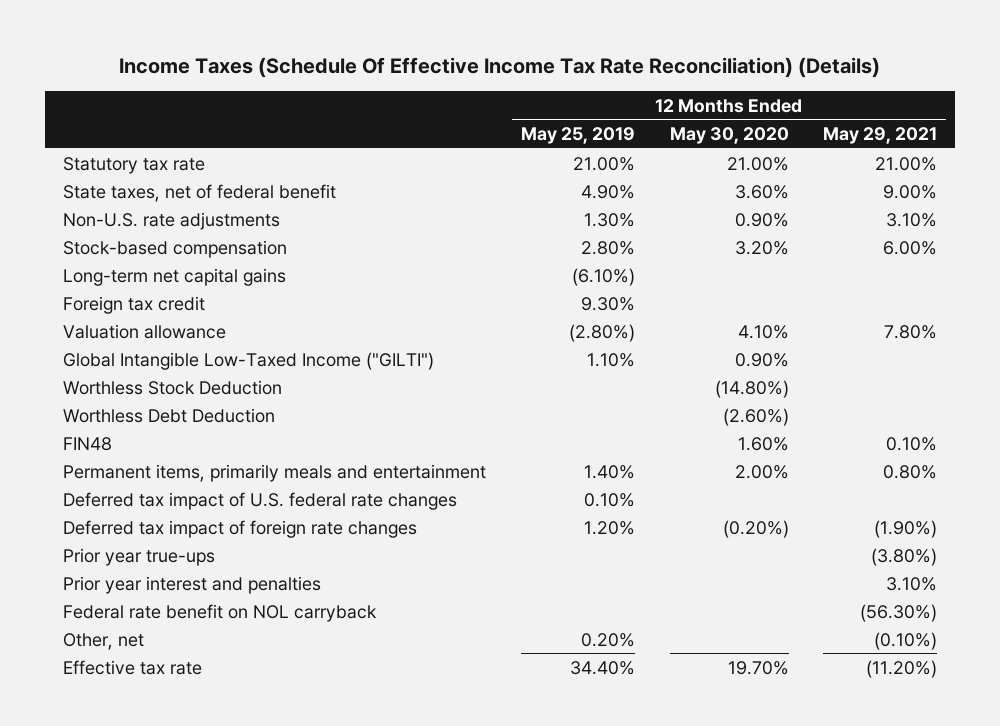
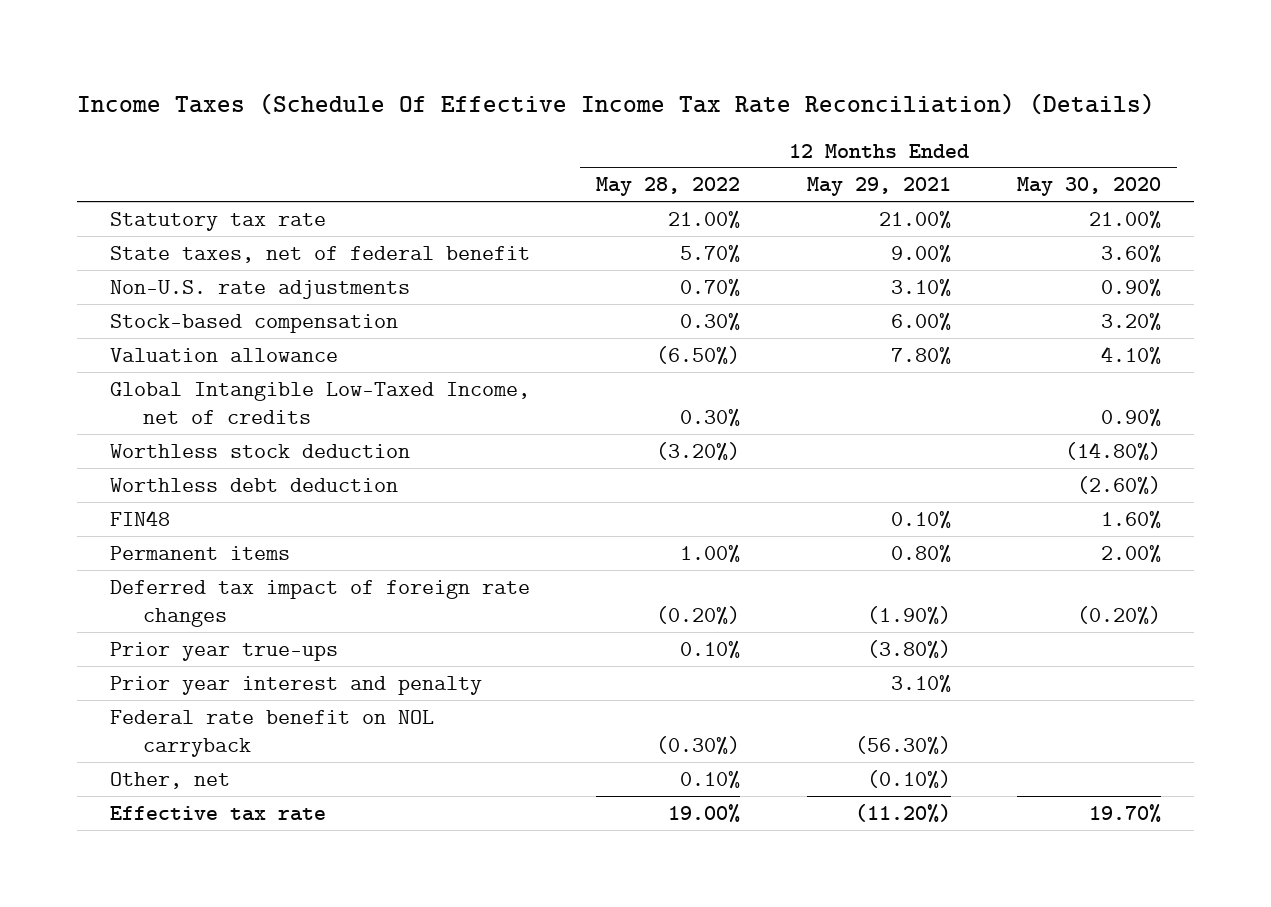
[520,127,635,145] May 25, 2019 -> none
none -> [596,177,741,197] May 28, 2022
[62,267,286,286] Long-term net capital gains -> none
[62,295,205,314] Foreign tax credit -> none
[62,351,434,370] Global Intangible Low-Taxed Income ("GILTI") -> [110,381,531,424] Global Intangible Low-Taxed Income, net of credits
[62,379,282,395] Worthless Stock Deduction -> [110,443,411,458] Worthless stock deduction
[62,407,275,423] Worthless Debt Deduction -> [110,477,399,492] Worthless debt deduction
[62,491,457,510] Deferred tax impact of U.S. federal rate changes -> none
[62,463,486,482] Permanent items, primarily meals and entertainment -> [110,545,291,560] Permanent items
[62,575,321,594] Prior year interest and penalties -> [110,675,483,695] Prior year interest and penalty

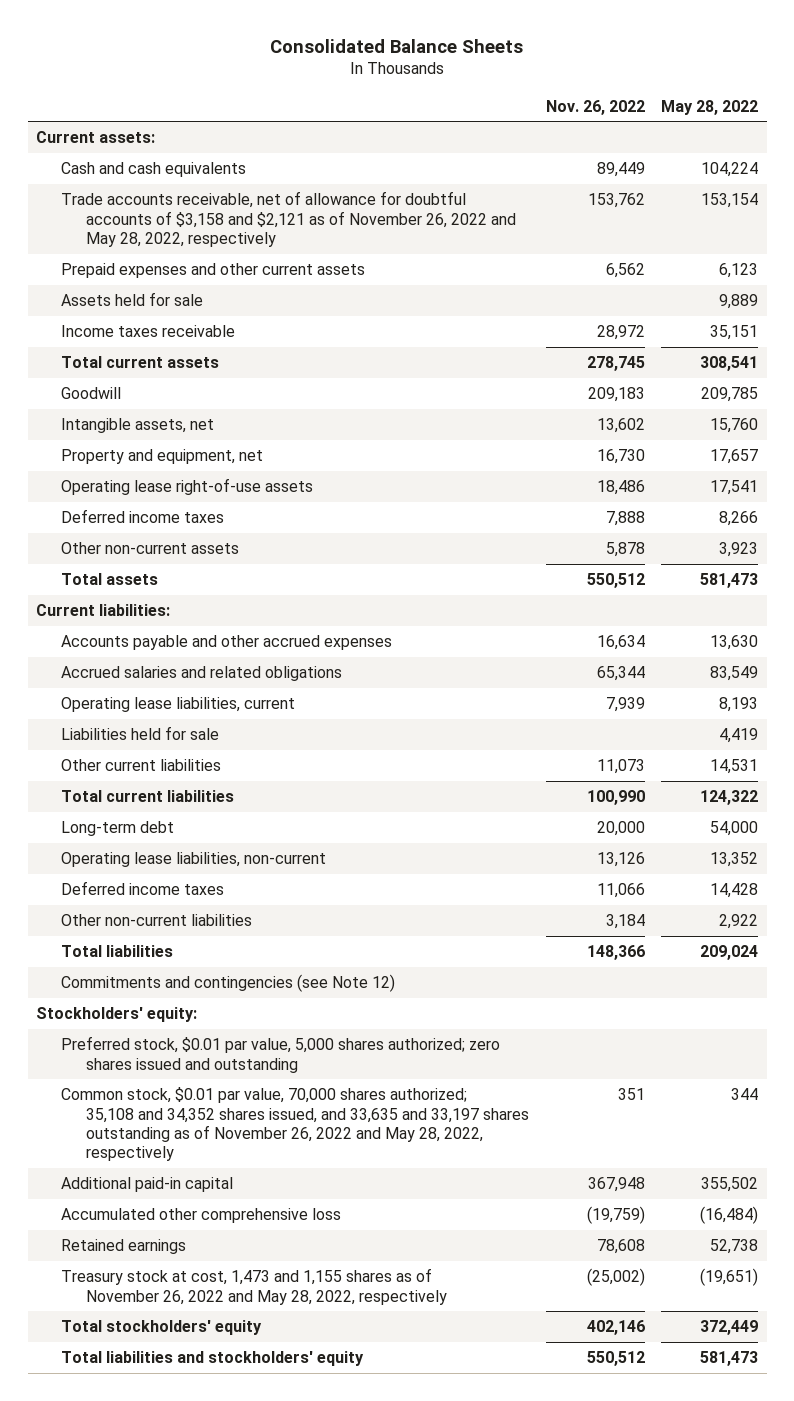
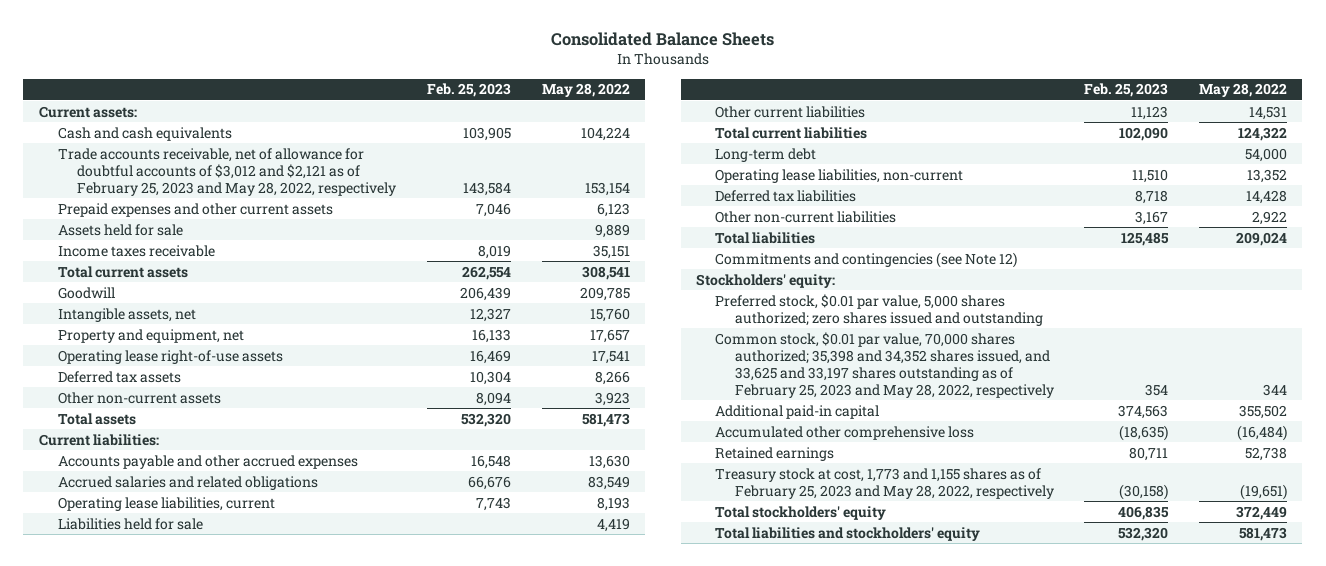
[545,99,645,115] Nov. 26, 2022 -> none
none -> [426,83,511,98] Feb. 25, 2023
[61,191,517,247] Trade accounts receivable, net of allowance for doubtful accounts of $3,158 and $2,121 as of November 26, 2022 and May 28, 2022, respectively -> [57,147,397,196] Trade accounts receivable, net of allowance for doubtful accounts of $3,012 and $2,121 as of February 25, 2023 and May 28, 2022, respectively
[61,509,225,524] Deferred income taxes -> [57,370,181,383] Deferred tax assets
[61,881,225,896] Deferred income taxes -> [715,189,857,202] Deferred tax liabilities
[61,1087,530,1162] Common stock, $0.01 par value, 70,000 shares authorized; 35,108 and 34,352 shares issued, and 33,635 and 33,197 shares outstanding as of November 26, 2022 and May 28, 2022, respectively -> [715,331,1054,398] Common stock, $0.01 par value, 70,000 shares authorized; 35,398 and 34,352 shares issued, and 33,625 and 33,197 shares outstanding as of February 25, 2023 and May 28, 2022, respectively
[61,1268,448,1305] Treasury stock at cost, 1,473 and 1,155 shares as of November 26, 2022 and May 28, 2022, respectively -> [715,467,1054,499] Treasury stock at cost, 1,773 and 1,155 shares as of February 25, 2023 and May 28, 2022, respectively

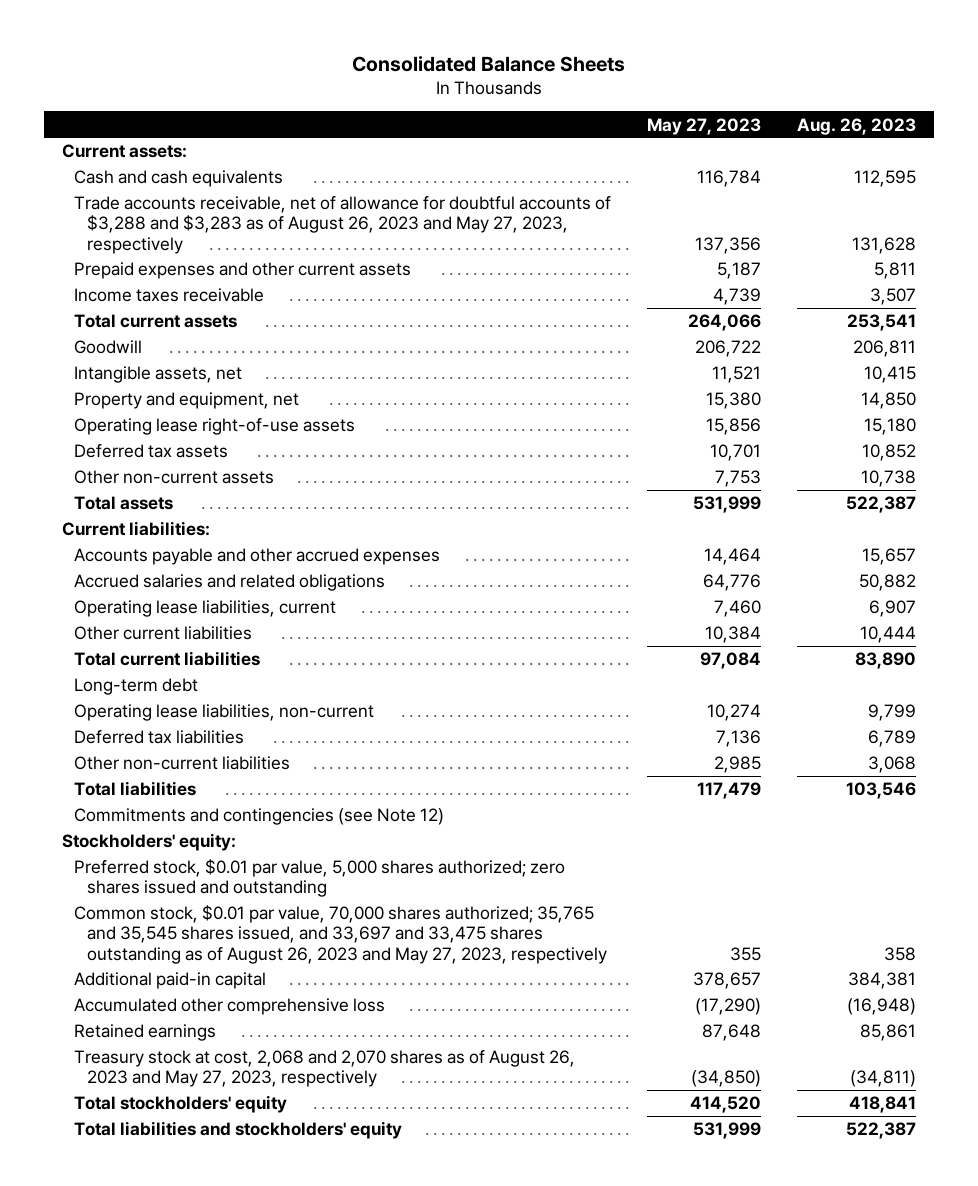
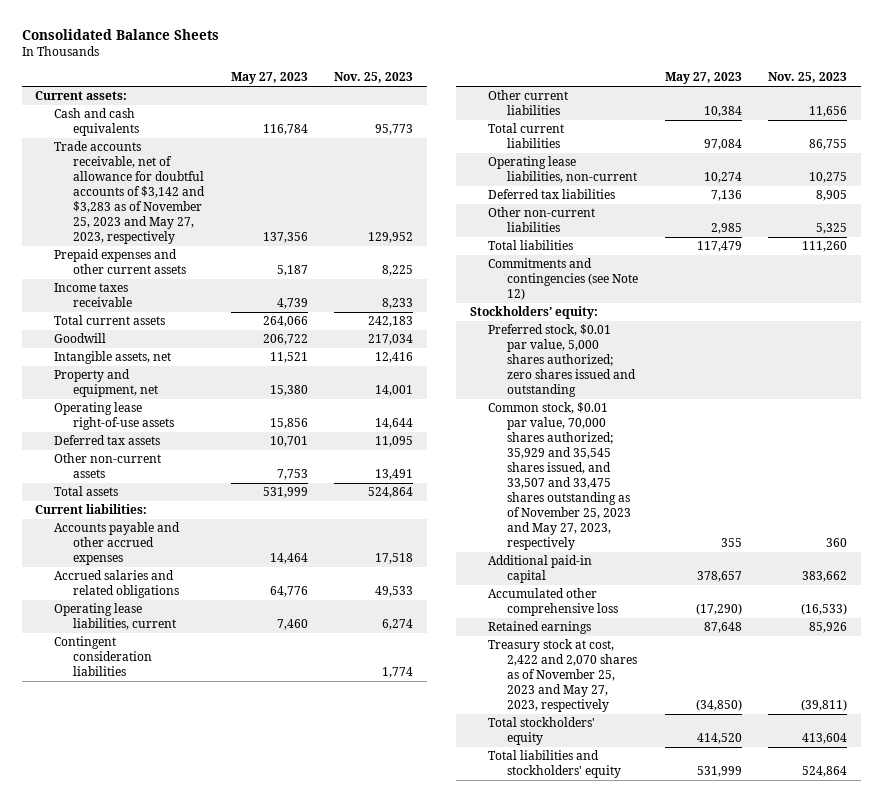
[797,117,917,135] Aug. 26, 2023 -> none
none -> [334,72,414,84] Nov. 25, 2023
[74,196,612,254] Trade accounts receivable, net of allowance for doubtful accounts of $3,288 and $3,283 as of August 26, 2023 and May 27, 2023, respectively -> [54,141,205,245] Trade accounts receivable, net of allowance for doubtful accounts of $3,142 and $3,283 as of November 25, 2023 and May 27, 2023, respectively
none -> [54,636,152,677] Contingent consideration liabilities
[74,678,199,696] Long-term debt -> none
[74,905,607,964] Common stock, $0.01 par value, 70,000 shares authorized; 35,765 and 35,545 shares issued, and 33,697 and 33,475 shares outstanding as of August 26, 2023 and May 27, 2023, respectively -> [488,402,632,551] Common stock, $0.01 par value, 70,000 shares authorized; 35,929 and 35,545 shares issued, and 33,507 and 33,475 shares outstanding as of November 25, 2023 and May 27, 2023, respectively
[74,1050,576,1088] Treasury stock at cost, 2,068 and 2,070 shares as of August 26, 2023 and May 27, 2023, respectively -> [488,639,638,713] Treasury stock at cost, 2,422 and 2,070 shares as of November 25, 2023 and May 27, 2023, respectively

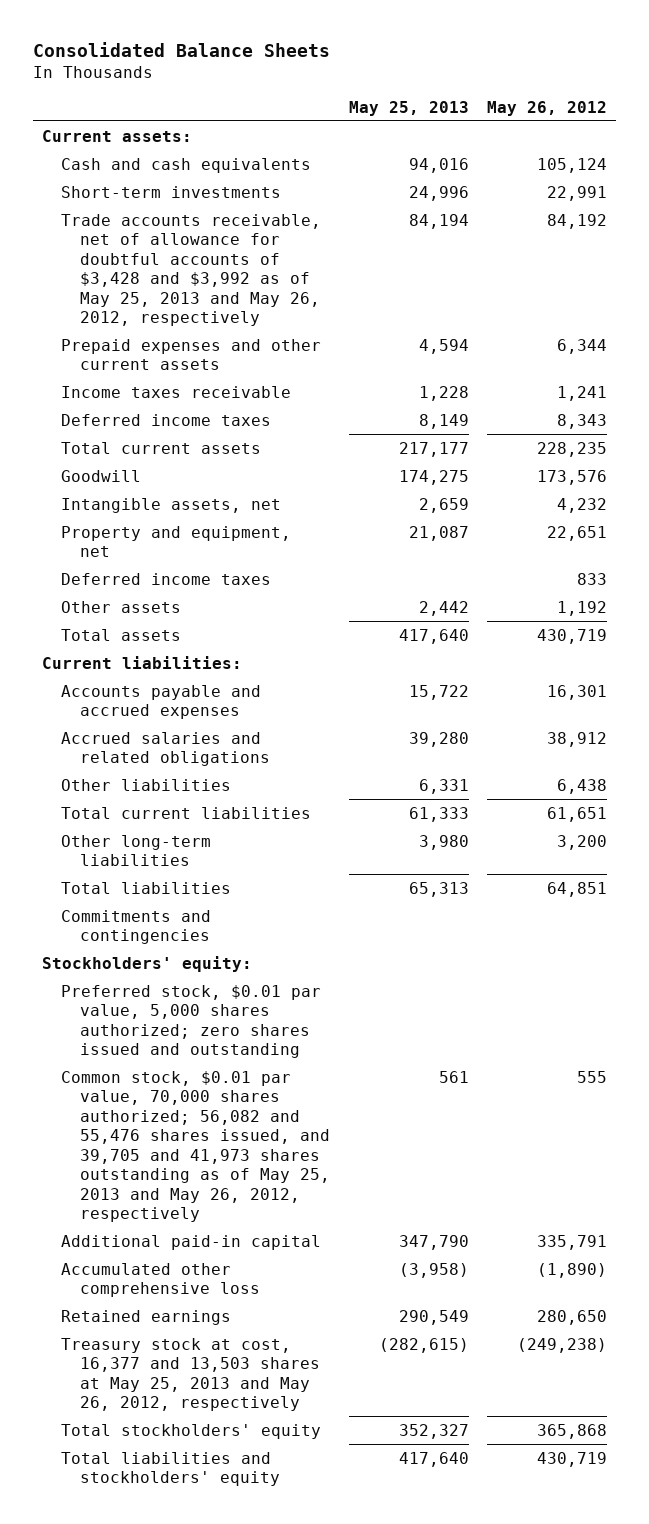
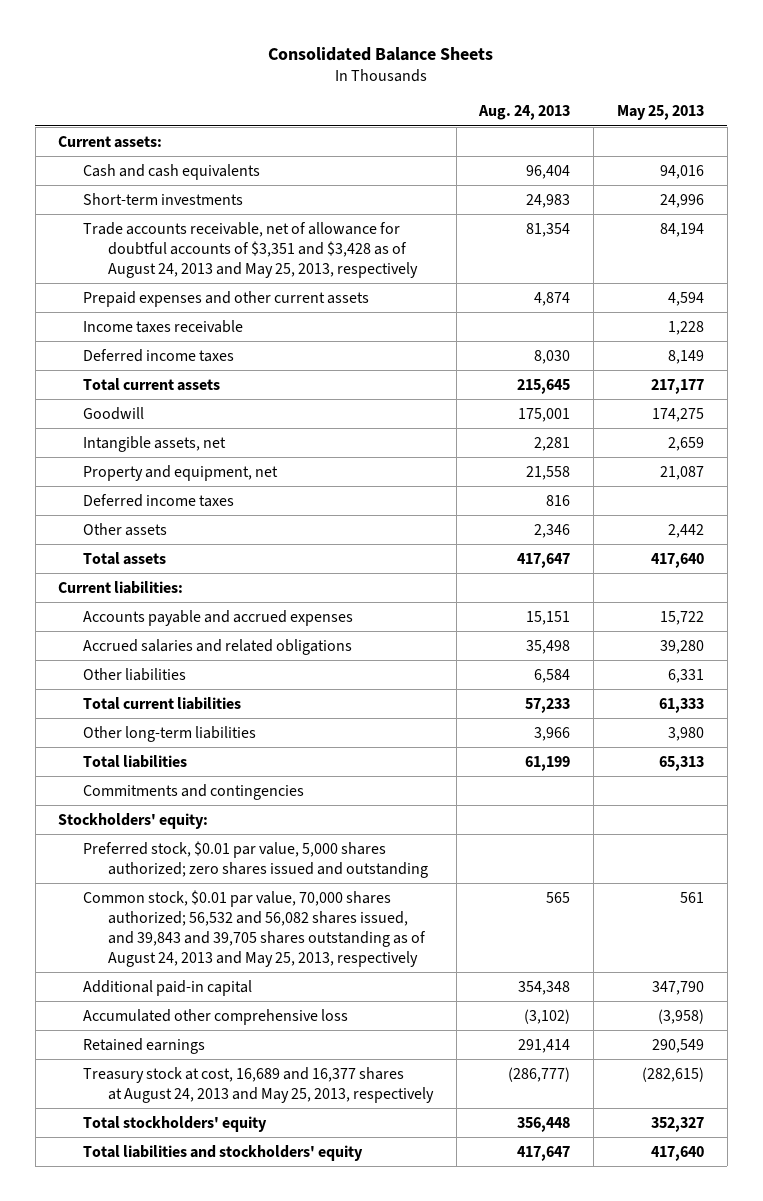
[487,100,608,116] May 26, 2012 -> none
none -> [478,105,571,121] Aug. 24, 2013
[61,213,322,327] Trade accounts receivable, net of allowance for doubtful accounts of $3,428 and $3,992 as of May 25, 2013 and May 26, 2012, respectively -> [83,221,418,278] Trade accounts receivable, net of allowance for doubtful accounts of $3,351 and $3,428 as of August 24, 2013 and May 25, 2013, respectively
[61,1070,331,1223] Common stock, $0.01 par value, 70,000 shares authorized; 56,082 and 55,476 shares issued, and 39,705 and 41,973 shares outstanding as of May 25, 2013 and May 26, 2012, respectively -> [83,889,426,967] Common stock, $0.01 par value, 70,000 shares authorized; 56,532 and 56,082 shares issued, and 39,843 and 39,705 shares outstanding as of August 24, 2013 and May 25, 2013, respectively
[61,1337,321,1412] Treasury stock at cost, 16,377 and 13,503 shares at May 25, 2013 and May 26, 2012, respectively -> [83,1066,434,1103] Treasury stock at cost, 16,689 and 16,377 shares at August 24, 2013 and May 25, 2013, respectively

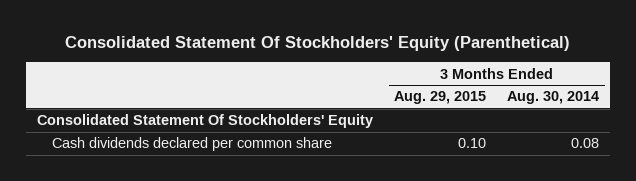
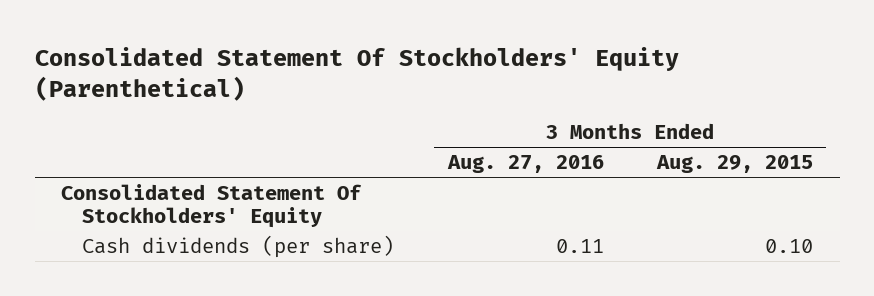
[507,91,600,105] Aug. 30, 2014 -> none
none -> [446,155,604,174] Aug. 27, 2016
[51,137,332,152] Cash dividends declared per common share -> [82,235,395,259] Cash dividends (per share)

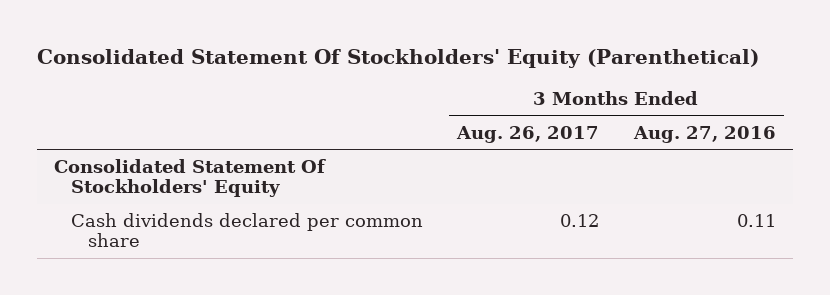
[655,155,813,174] Aug. 29, 2015 -> none
none -> [456,125,600,143] Aug. 26, 2017
[82,235,395,259] Cash dividends (per share) -> [71,213,424,248] Cash dividends declared per common share

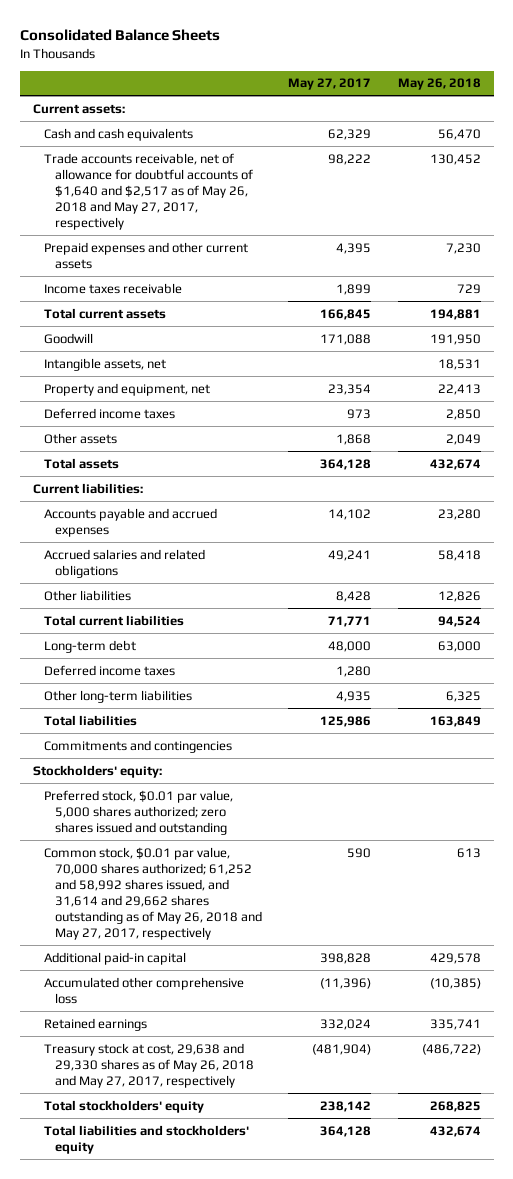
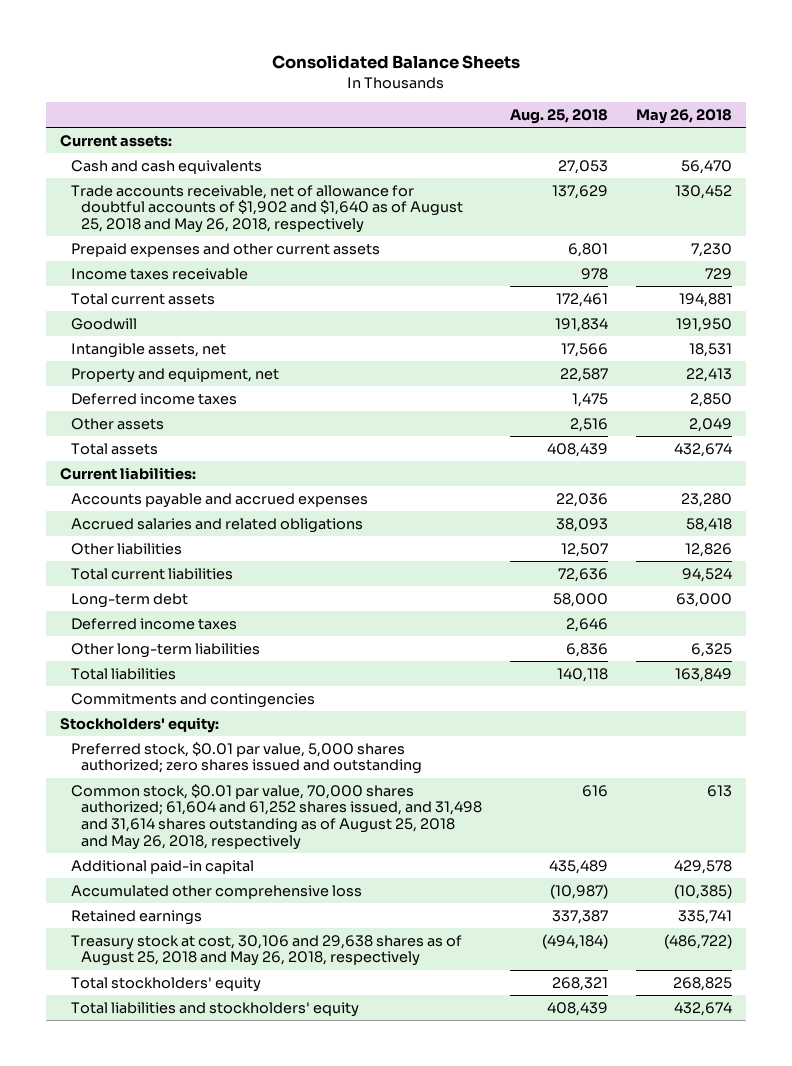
[288,78,372,91] May 27, 2017 -> none
none -> [509,108,608,124] Aug. 25, 2018
[44,152,254,230] Trade accounts receivable, net of allowance for doubtful accounts of $1,640 and $2,517 as of May 26, 2018 and May 27, 2017, respectively -> [70,184,463,234] Trade accounts receivable, net of allowance for doubtful accounts of $1,902 and $1,640 as of August 25, 2018 and May 26, 2018, respectively
[44,846,263,940] Common stock, $0.01 par value, 70,000 shares authorized; 61,252 and 58,992 shares issued, and 31,614 and 29,662 shares outstanding as of May 26, 2018 and May 27, 2017, respectively -> [70,783,482,850] Common stock, $0.01 par value, 70,000 shares authorized; 61,604 and 61,252 shares issued, and 31,498 and 31,614 shares outstanding as of August 25, 2018 and May 26, 2018, respectively
[44,1042,255,1088] Treasury stock at cost, 29,638 and 29,330 shares as of May 26, 2018 and May 27, 2017, respectively -> [70,934,462,967] Treasury stock at cost, 30,106 and 29,638 shares as of August 25, 2018 and May 26, 2018, respectively

